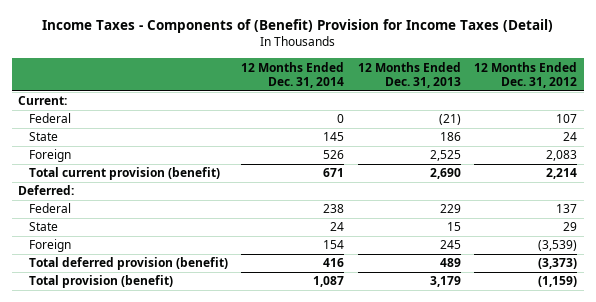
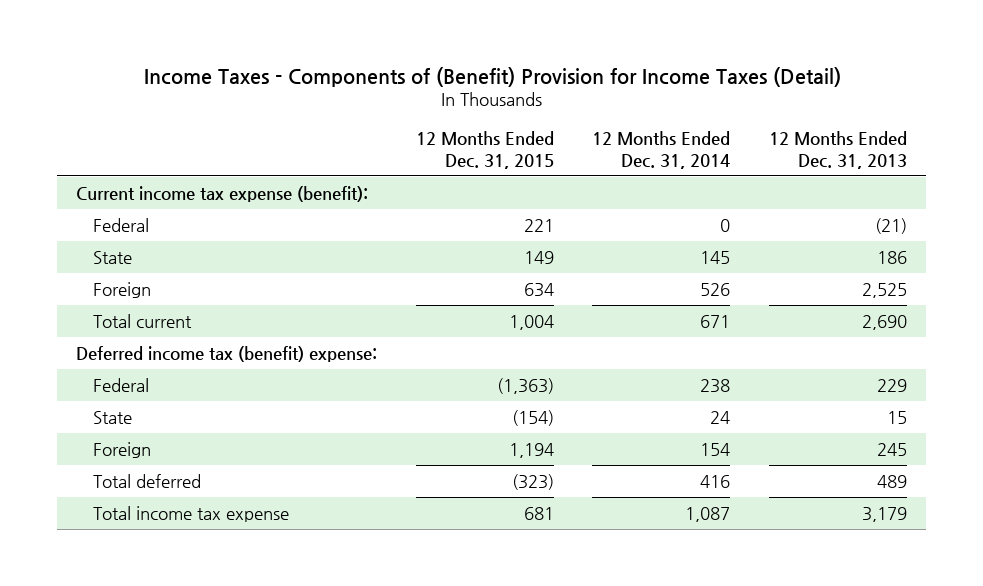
[474,61,578,89] 12 Months Ended Dec. 31, 2012 -> none
none -> [415,130,554,169] 12 Months Ended Dec. 31, 2015
[18,96,68,106] Current: -> [75,185,368,202] Current income tax expense (benefit):
[28,167,220,181] Total current provision (benefit) -> [92,313,192,328] Total current
[18,185,75,196] Deferred: -> [75,345,377,362] Deferred income tax (benefit) expense:
[28,257,228,271] Total deferred provision (benefit) -> [92,473,201,488] Total deferred
[28,275,173,289] Total provision (benefit) -> [92,505,289,522] Total income tax expense

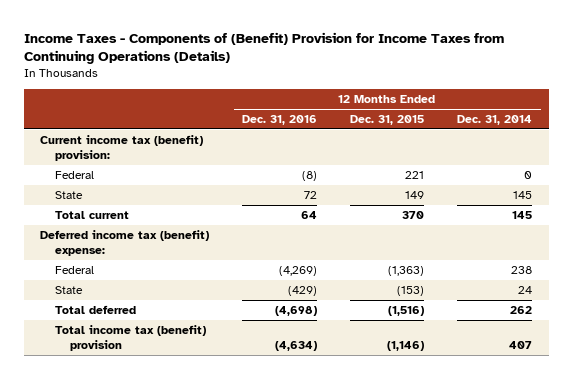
[143,66,841,87] Income Taxes - Components of (Benefit) Provision for Income Taxes (Detail) -> [23,31,504,65] Income Taxes - Components of (Benefit) Provision for Income Taxes from Continuing Operations (Details)
[769,130,908,169] 12 Months Ended Dec. 31, 2013 -> none
none -> [242,115,318,126] Dec. 31, 2016
[75,185,368,202] Current income tax expense (benefit): -> [40,134,204,161] Current income tax (benefit) provision:
[92,281,151,298] Foreign -> none
[508,314,554,330] 1,004 -> [402,210,425,219] 370
[700,314,731,328] 671 -> [512,210,533,219] 145
[92,441,151,458] Foreign -> none
[511,409,554,426] (154) -> [397,285,425,296] (153)
[511,473,554,490] (323) -> [388,305,425,316] (1,516)
[700,474,731,488] 416 -> [510,305,533,314] 262
[92,505,289,522] Total income tax expense -> [55,324,207,351] Total income tax (benefit) provision
[523,506,554,520] 681 -> [387,340,425,351] (1,146)
[685,506,731,522] 1,087 -> [509,340,533,349] 407

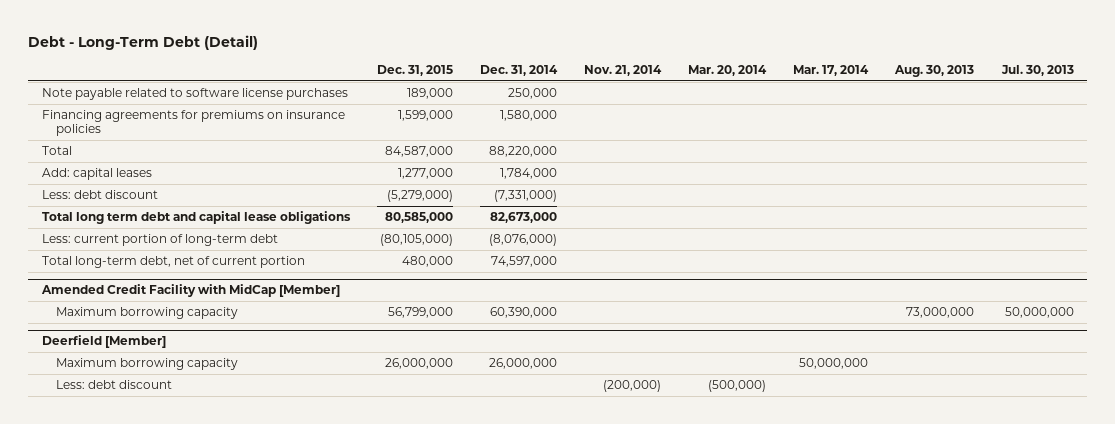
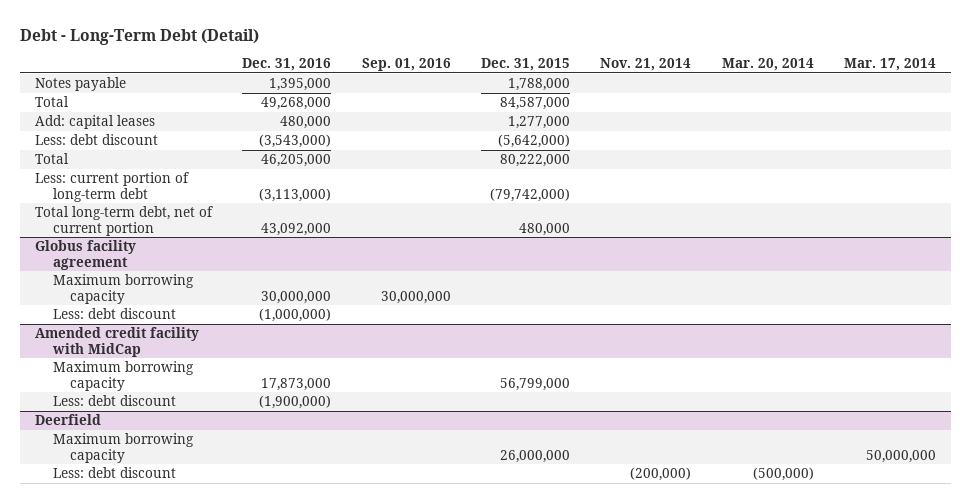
[480,65,559,77] Dec. 31, 2014 -> none
[894,65,975,78] Aug. 30, 2013 -> none
[1000,65,1074,77] Jul. 30, 2013 -> none
none -> [242,58,332,72] Dec. 31, 2016
none -> [361,58,451,72] Sep. 01, 2016
[41,88,348,101] Note payable related to software license purchases -> none
[41,110,345,137] Financing agreements for premiums on insurance policies -> none
none -> [35,77,127,92] Notes payable
[41,211,351,225] Total long term debt and capital lease obligations -> none
[386,190,453,203] (5,279,000) -> [498,134,571,149] (5,642,000)
none -> [35,153,70,165] Total
[379,234,453,247] (80,105,000) -> [490,187,571,202] (79,742,000)
none -> [35,240,137,270] Globus facility agreement
none -> [52,274,194,304] Maximum borrowing capacity
none -> [52,308,176,320] Less: debt discount
[40,284,340,298] Amended Credit Facility with MidCap [Member] -> [35,327,200,357] Amended credit facility with MidCap
none -> [52,395,176,407] Less: debt discount
[41,335,166,349] Deerfield [Member] -> [35,414,102,426] Deerfield

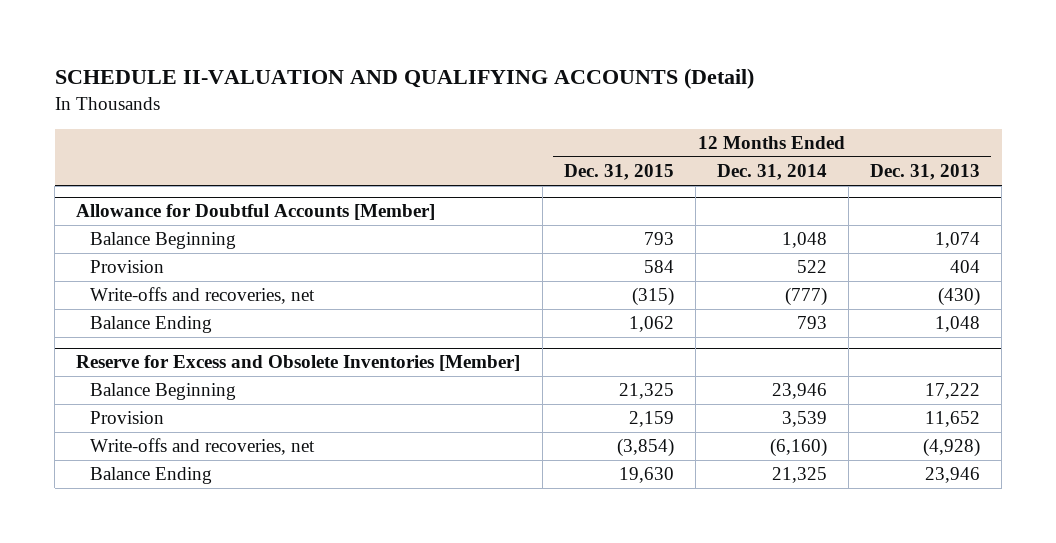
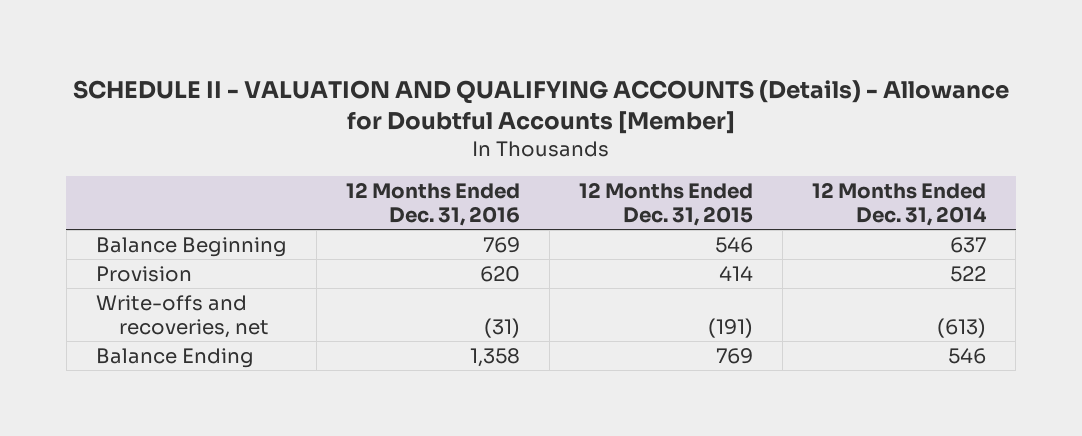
[54,68,754,90] SCHEDULE II-VALUATION AND QUALIFYING ACCOUNTS (Detail) -> [73,79,1010,134] SCHEDULE II - VALUATION AND QUALIFYING ACCOUNTS (Details) - Allowance for Doubtful Accounts [Member]
[870,164,981,181] Dec. 31, 2013 -> none
none -> [346,181,521,226] 12 Months Ended Dec. 31, 2016
[76,204,436,221] Allowance for Doubtful Accounts [Member] -> none
[76,355,521,372] Reserve for Excess and Obsolete Inventories [Member] -> none
[89,383,236,401] Balance Beginning -> none
[89,411,164,425] Provision -> none
[89,438,315,456] Write-offs and recoveries, net -> none
[89,467,212,485] Balance Ending -> none
[643,232,674,246] 793 -> [715,237,754,254] 546
[781,232,827,249] 1,048 -> [950,237,987,254] 637
[643,260,674,274] 584 -> [719,266,754,282] 414
[631,287,674,307] (315) -> [708,318,754,339] (191)
[784,287,827,307] (777) -> [937,318,987,339] (613)
[628,316,674,333] 1,062 -> [716,348,754,365] 769
[796,316,827,330] 793 -> [948,348,987,365] 546

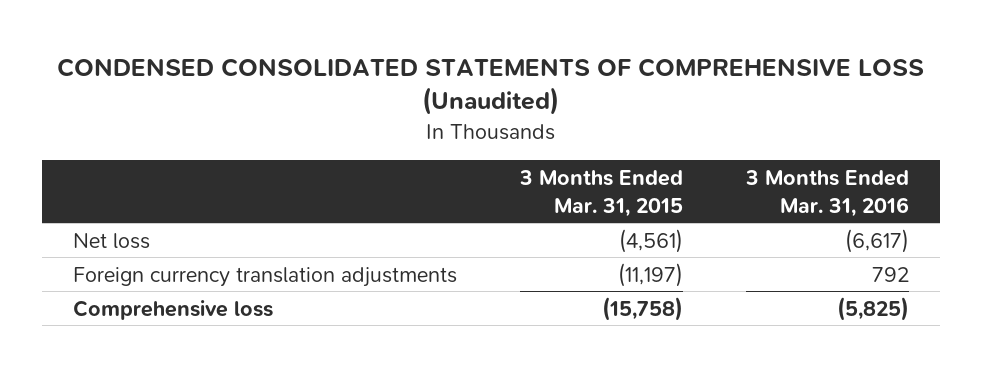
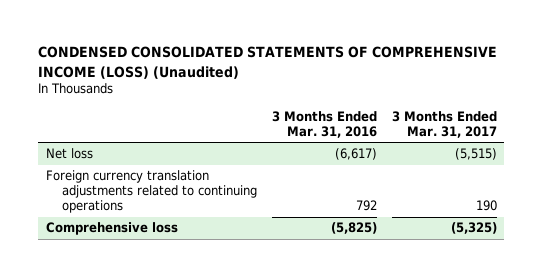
[56,57,924,116] CONDENSED CONSOLIDATED STATEMENTS OF COMPREHENSIVE LOSS (Unaudited) -> [38,46,498,79] CONDENSED CONSOLIDATED STATEMENTS OF COMPREHENSIVE INCOME (LOSS) (Unaudited)
[518,169,683,217] 3 Months Ended Mar. 31, 2015 -> none
none -> [391,110,497,138] 3 Months Ended Mar. 31, 2017
[73,266,458,287] Foreign currency translation adjustments -> [45,170,257,214] Foreign currency translation adjustments related to continuing operations

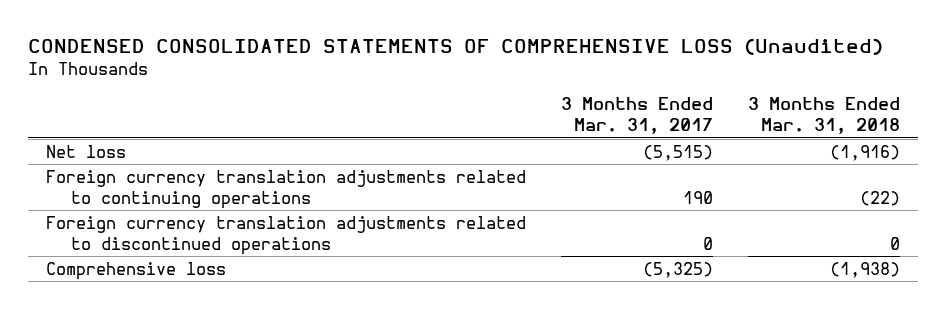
[38,46,498,79] CONDENSED CONSOLIDATED STATEMENTS OF COMPREHENSIVE INCOME (LOSS) (Unaudited) -> [28,38,884,56] CONDENSED CONSOLIDATED STATEMENTS OF COMPREHENSIVE LOSS (Unaudited)
[271,110,377,138] 3 Months Ended Mar. 31, 2016 -> none
none -> [748,97,901,135] 3 Months Ended Mar. 31, 2018
none -> [45,215,526,255] Foreign currency translation adjustments related to discontinued operations

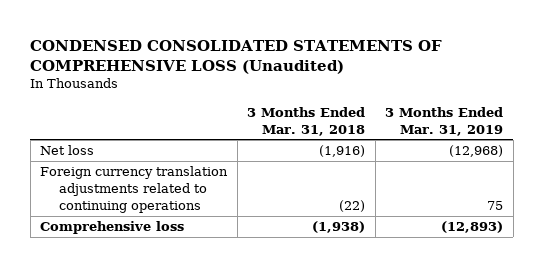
[560,97,713,135] 3 Months Ended Mar. 31, 2017 -> none
none -> [385,106,504,136] 3 Months Ended Mar. 31, 2019
[45,215,526,255] Foreign currency translation adjustments related to discontinued operations -> none

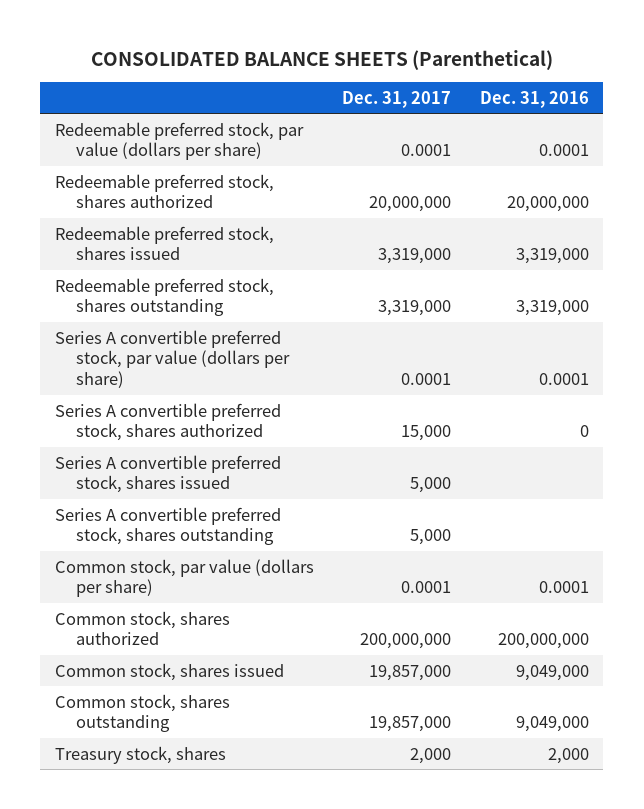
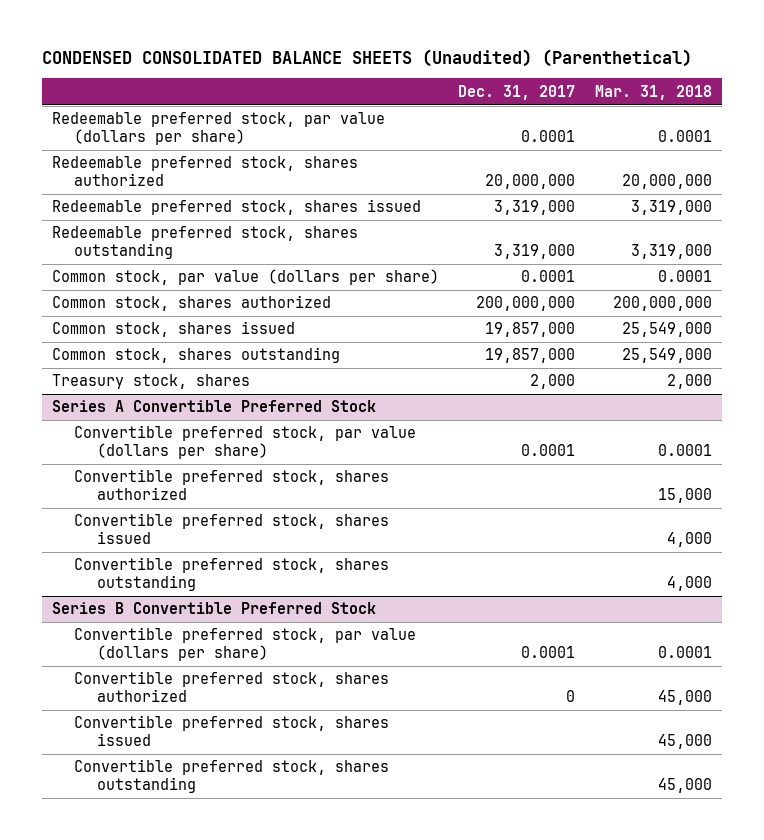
[90,49,553,70] CONSOLIDATED BALANCE SHEETS (Parenthetical) -> [41,48,692,67] CONDENSED CONSOLIDATED BALANCE SHEETS (Unaudited) (Parenthetical)
[480,90,590,108] Dec. 31, 2016 -> none
none -> [595,84,713,100] Mar. 31, 2018
[54,329,290,389] Series A convertible preferred stock, par value (dollars per share) -> none
[54,402,281,442] Series A convertible preferred stock, shares authorized -> none
[54,454,281,494] Series A convertible preferred stock, shares issued -> none
[54,506,281,546] Series A convertible preferred stock, shares outstanding -> none
none -> [51,400,376,413] Series A Convertible Preferred Stock
none -> [74,425,417,460] Convertible preferred stock, par value (dollars per share)
none -> [74,469,390,501] Convertible preferred stock, shares authorized
none -> [74,513,390,545] Convertible preferred stock, shares issued
none -> [74,557,390,592] Convertible preferred stock, shares outstanding
none -> [51,602,376,615] Series B Convertible Preferred Stock
none -> [74,627,417,662] Convertible preferred stock, par value (dollars per share)
none -> [74,671,390,703] Convertible preferred stock, shares authorized
none -> [74,715,390,747] Convertible preferred stock, shares issued
none -> [74,759,390,794] Convertible preferred stock, shares outstanding

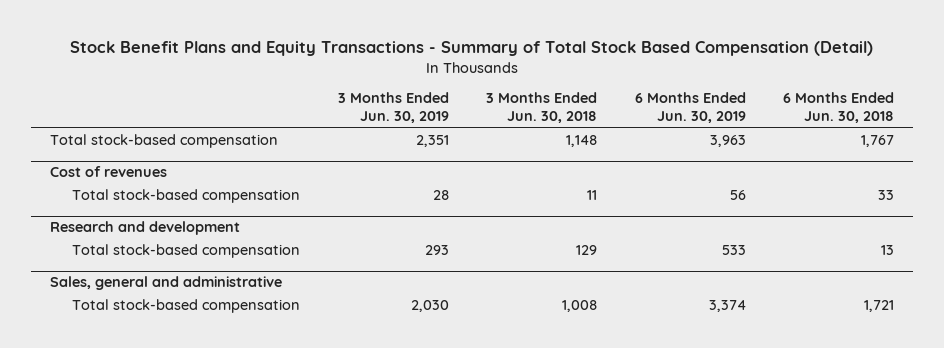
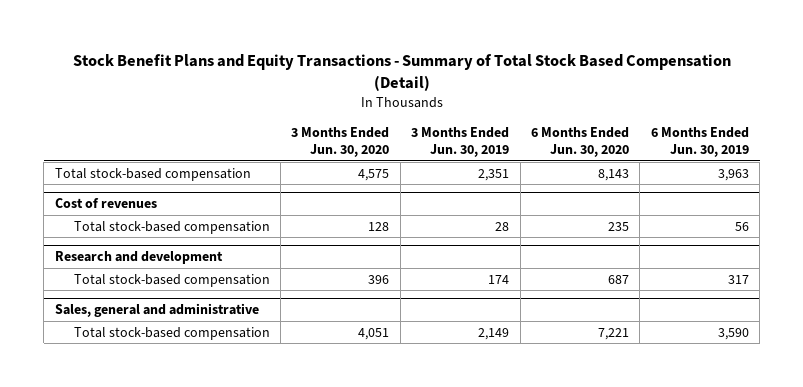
[486,92,598,124] 3 Months Ended Jun. 30, 2018 -> none
[783,92,895,124] 6 Months Ended Jun. 30, 2018 -> none
none -> [291,126,390,158] 3 Months Ended Jun. 30, 2020
none -> [530,126,629,158] 6 Months Ended Jun. 30, 2020
[424,245,449,256] 293 -> [488,274,510,284] 174
[721,245,746,256] 533 -> [727,274,749,284] 317
[410,300,449,313] 2,030 -> [478,327,510,340] 2,149
[708,300,746,313] 3,374 -> [717,327,749,340] 3,590

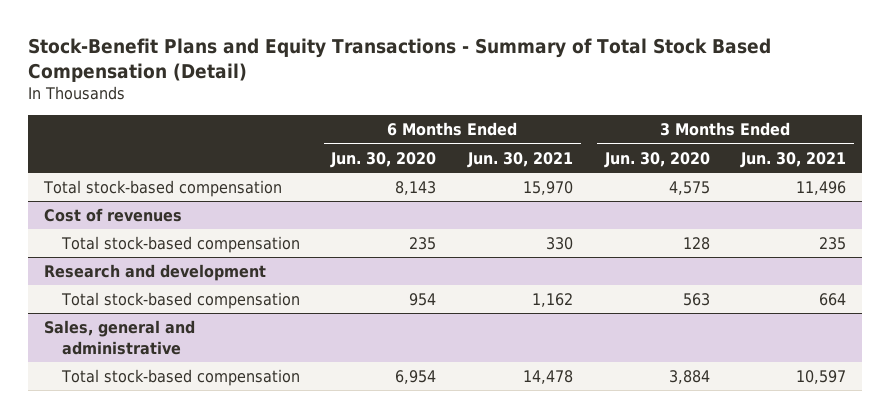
[72,53,731,91] Stock Benefit Plans and Equity Transactions - Summary of Total Stock Based Compensation (Detail) -> [28,37,772,82] Stock-Benefit Plans and Equity Transactions - Summary of Total Stock Based Compensation (Detail)
[411,126,510,158] 3 Months Ended Jun. 30, 2019 -> none
[650,126,749,158] 6 Months Ended Jun. 30, 2019 -> none
none -> [466,151,573,168] Jun. 30, 2021
none -> [740,151,847,168] Jun. 30, 2021
[368,274,390,284] 396 -> [682,293,710,307] 563
[607,274,629,284] 687 -> [409,293,437,307] 954
[358,327,390,340] 4,051 -> [668,370,710,385] 3,884
[597,327,629,340] 7,221 -> [395,370,437,385] 6,954

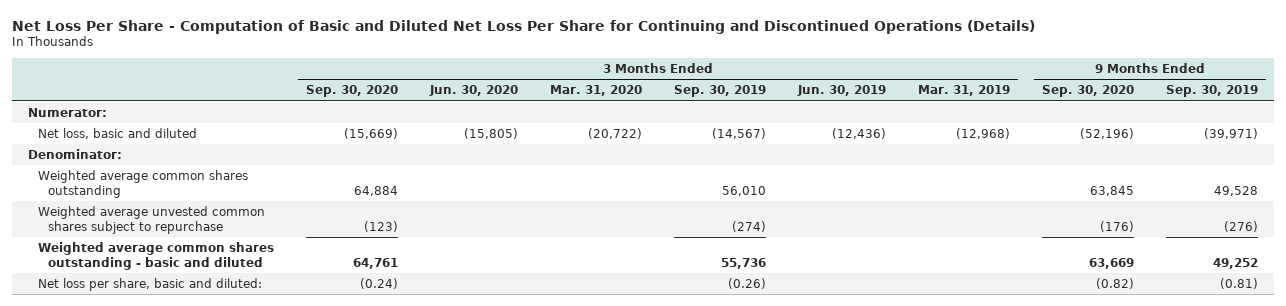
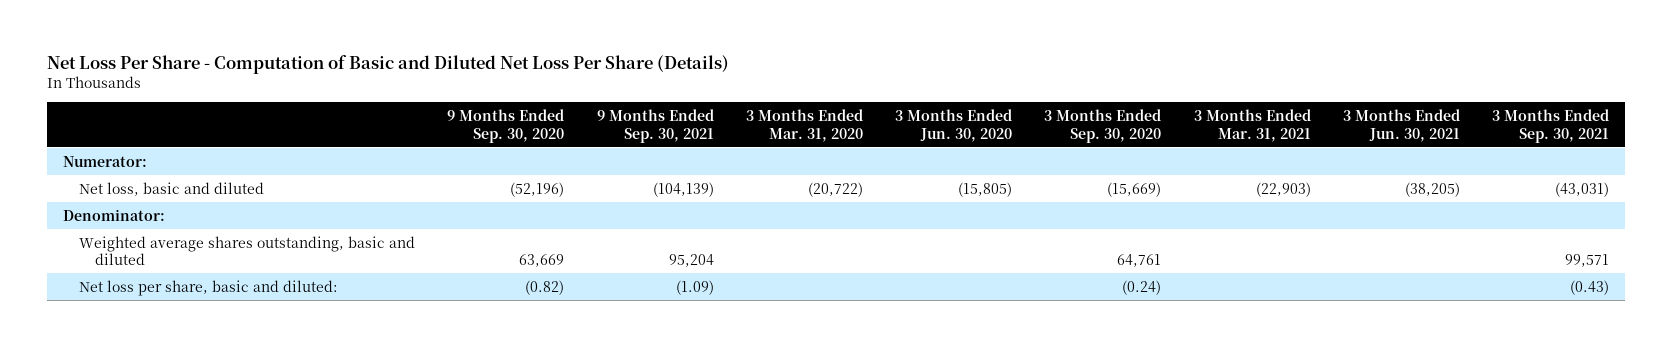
[12,19,1036,34] Net Loss Per Share - Computation of Basic and Diluted Net Loss Per Share for Continuing and Discontinued Operations (Details) -> [46,55,729,75] Net Loss Per Share - Computation of Basic and Diluted Net Loss Per Share (Details)
[674,85,767,98] Sep. 30, 2019 -> none
[797,85,887,97] Jun. 30, 2019 -> none
[918,85,1011,97] Mar. 31, 2019 -> none
[1166,85,1259,98] Sep. 30, 2019 -> none
none -> [596,109,714,143] 9 Months Ended Sep. 30, 2021
none -> [1193,109,1311,142] 3 Months Ended Mar. 31, 2021
none -> [1342,109,1460,142] 3 Months Ended Jun. 30, 2021
none -> [1492,109,1610,143] 3 Months Ended Sep. 30, 2021
[38,169,249,198] Weighted average common shares outstanding -> none
[38,205,266,234] Weighted average unvested common shares subject to repurchase -> none
[38,241,275,270] Weighted average common shares outstanding - basic and diluted -> [79,235,416,266] Weighted average shares outstanding, basic and diluted

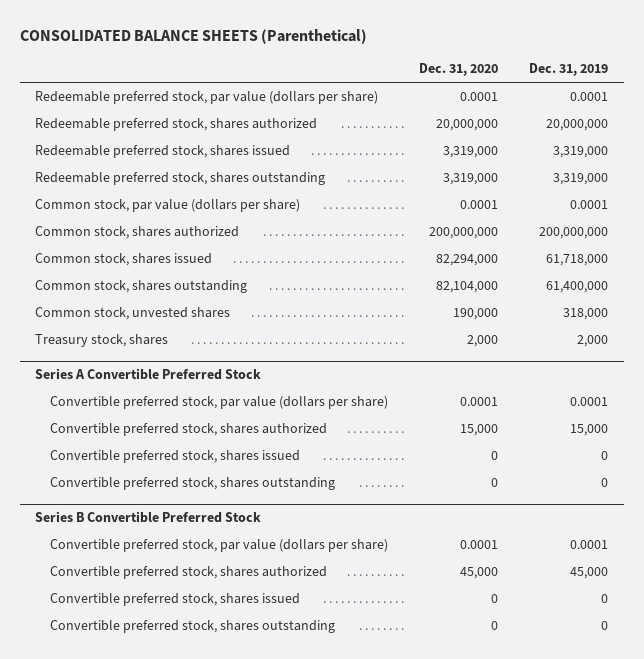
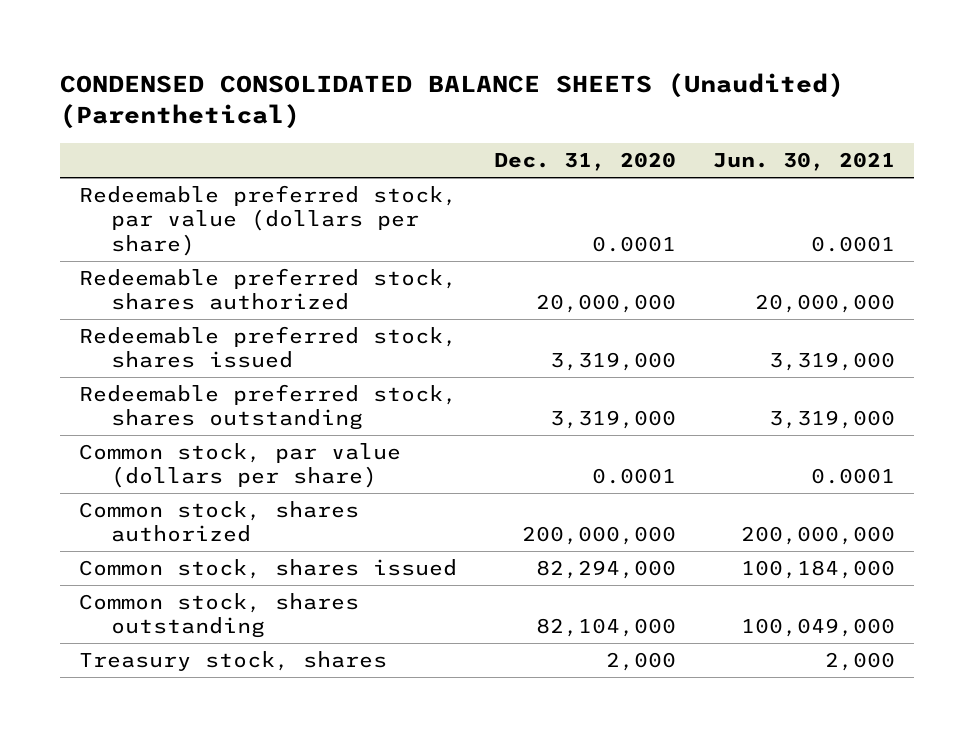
[19,29,367,45] CONSOLIDATED BALANCE SHEETS (Parenthetical) -> [60,72,845,130] CONDENSED CONSOLIDATED BALANCE SHEETS (Unaudited) (Parenthetical)
[529,63,609,77] Dec. 31, 2019 -> none
none -> [713,152,896,172] Jun. 30, 2021
[35,306,231,320] Common stock, unvested shares -> none
[35,368,262,381] Series A Convertible Preferred Stock -> none
[49,395,388,409] Convertible preferred stock, par value (dollars per share) -> none
[49,422,327,436] Convertible preferred stock, shares authorized -> none
[49,449,300,463] Convertible preferred stock, shares issued -> none
[49,476,335,490] Convertible preferred stock, shares outstanding -> none
[35,511,262,524] Series B Convertible Preferred Stock -> none
[49,538,388,552] Convertible preferred stock, par value (dollars per share) -> none
[49,565,327,579] Convertible preferred stock, shares authorized -> none
[49,592,300,606] Convertible preferred stock, shares issued -> none
[49,619,335,633] Convertible preferred stock, shares outstanding -> none

